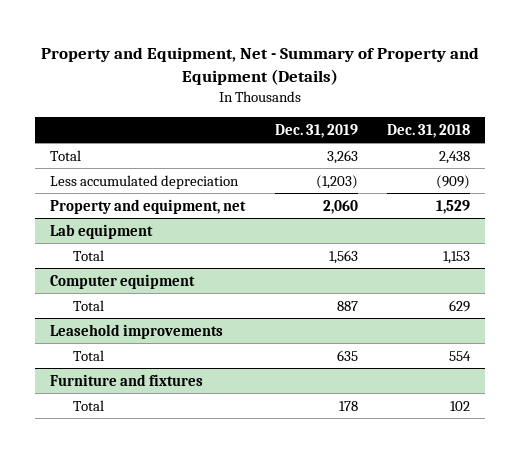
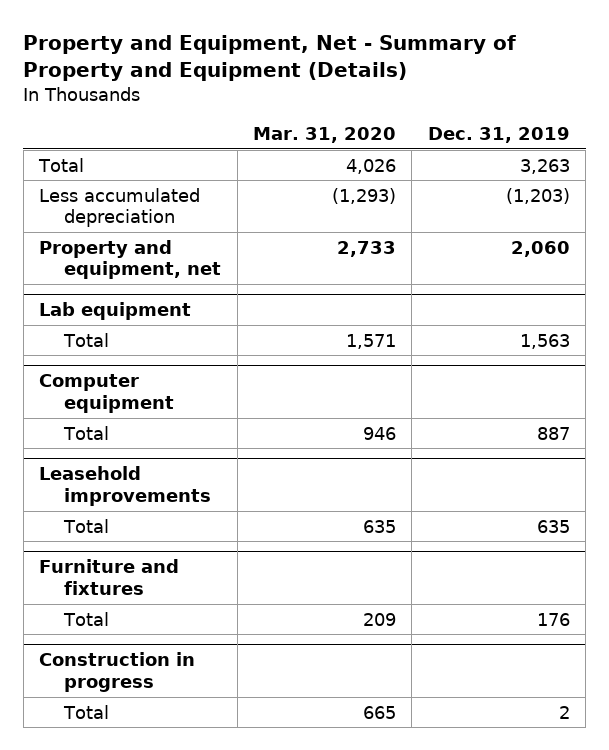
[387,123,471,138] Dec. 31, 2018 -> none
none -> [253,126,397,143] Mar. 31, 2020
[338,400,358,411] 178 -> [536,612,570,626] 176
none -> [39,652,196,692] Construction in progress
none -> [63,704,110,719] Total

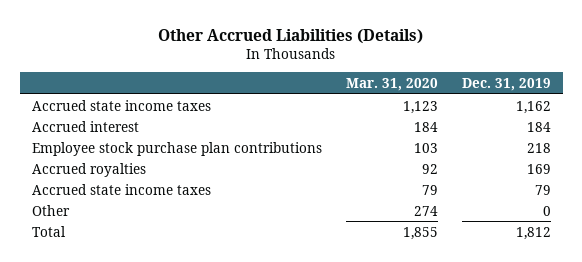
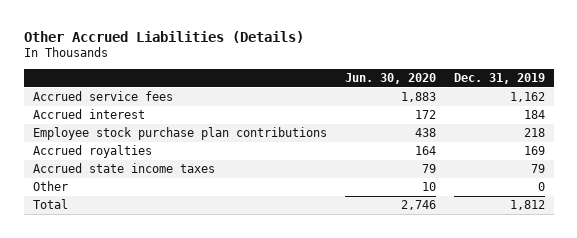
[345,77,438,91] Mar. 31, 2020 -> none
none -> [344,73,436,85] Jun. 30, 2020
[31,99,211,111] Accrued state income taxes -> [32,91,173,102] Accrued service fees

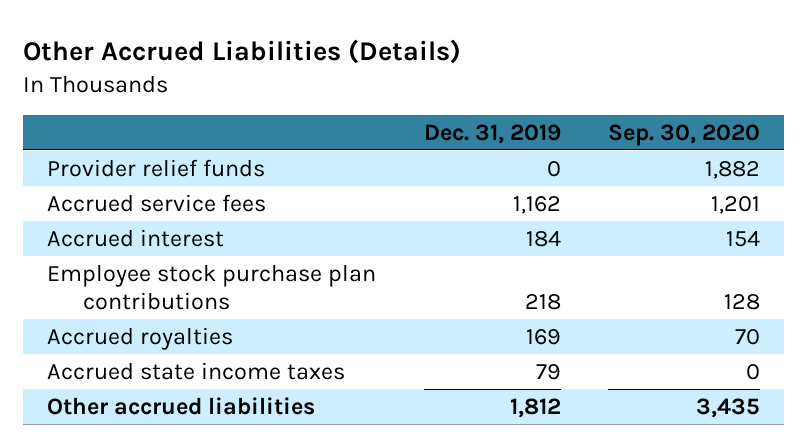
[344,73,436,85] Jun. 30, 2020 -> none
none -> [608,123,761,146] Sep. 30, 2020
none -> [47,158,266,177] Provider relief funds
[32,181,68,192] Other -> none
[32,199,68,210] Total -> [47,396,316,415] Other accrued liabilities

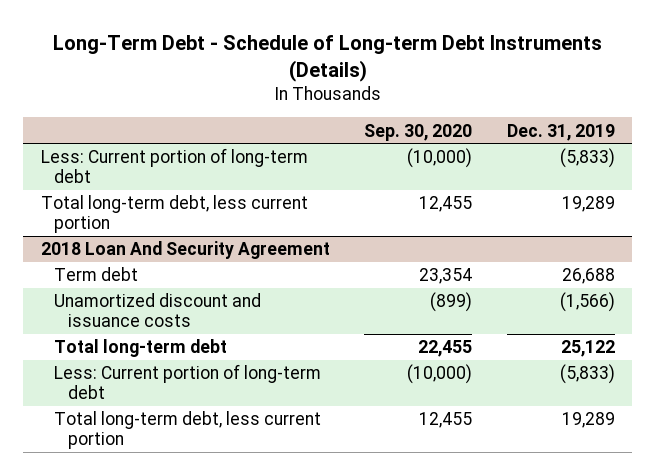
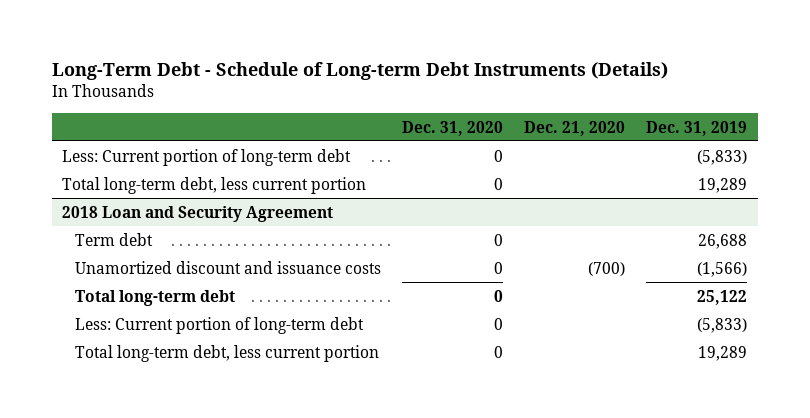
[364,123,473,141] Sep. 30, 2020 -> none
none -> [401,120,503,136] Dec. 31, 2020
none -> [524,120,626,136] Dec. 21, 2020
[40,241,330,260] 2018 Loan And Security Agreement -> [62,205,334,222] 2018 Loan and Security Agreement

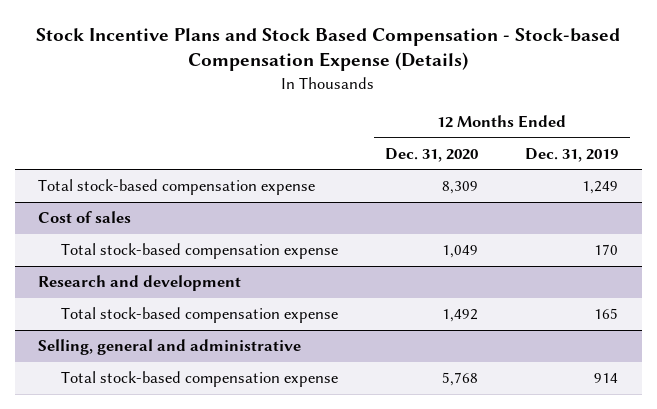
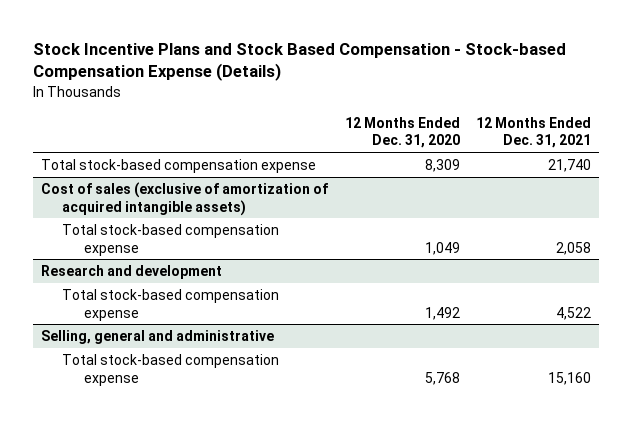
[525,147,619,162] Dec. 31, 2019 -> none
none -> [475,116,591,149] 12 Months Ended Dec. 31, 2021
[38,211,132,224] Cost of sales -> [41,181,329,216] Cost of sales (exclusive of amortization of acquired intangible assets)

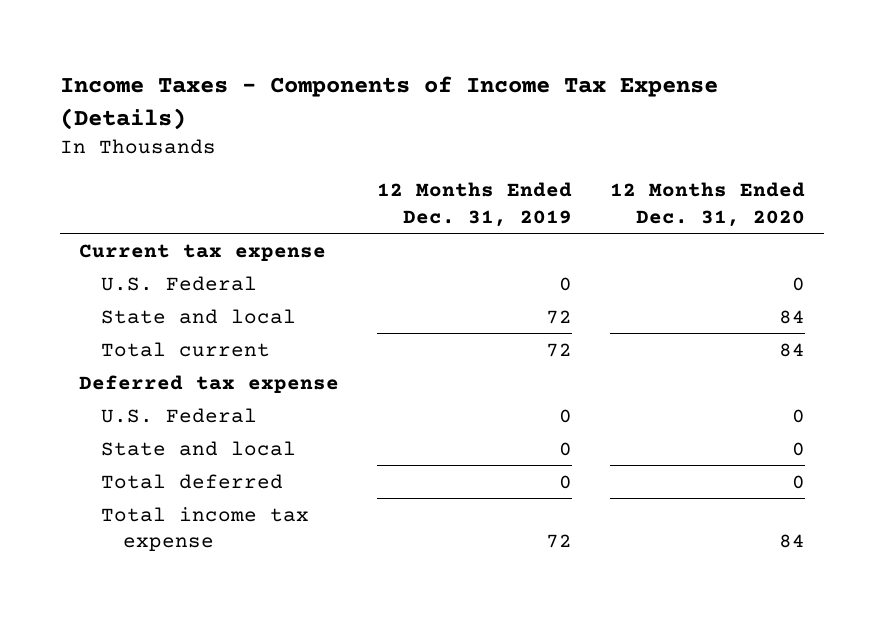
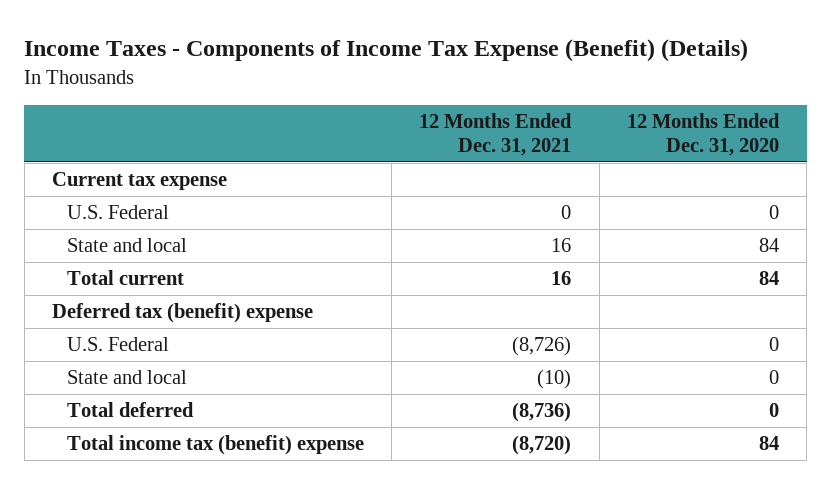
[60,76,719,130] Income Taxes - Components of Income Tax Expense (Details) -> [24,39,749,63] Income Taxes - Components of Income Tax Expense (Benefit) (Details)
[377,182,573,227] 12 Months Ended Dec. 31, 2019 -> none
none -> [419,112,573,156] 12 Months Ended Dec. 31, 2021
[79,374,340,393] Deferred tax expense -> [51,303,313,324] Deferred tax (benefit) expense
[100,506,309,552] Total income tax expense -> [66,435,364,456] Total income tax (benefit) expense

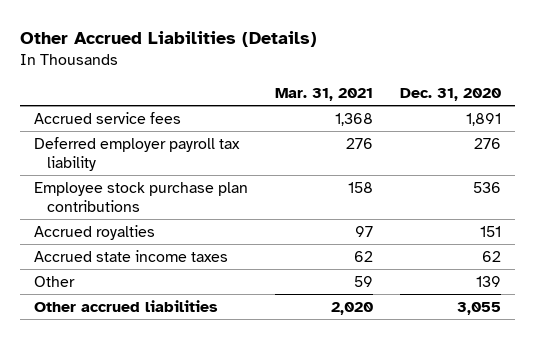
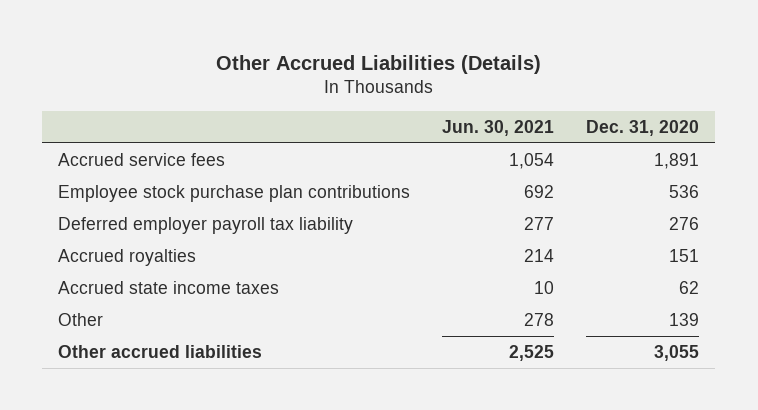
[274,87,373,101] Mar. 31, 2021 -> none
none -> [442,119,555,136] Jun. 30, 2021
[33,136,240,171] Deferred employer payroll tax liability -> [58,216,354,234] Deferred employer payroll tax liability

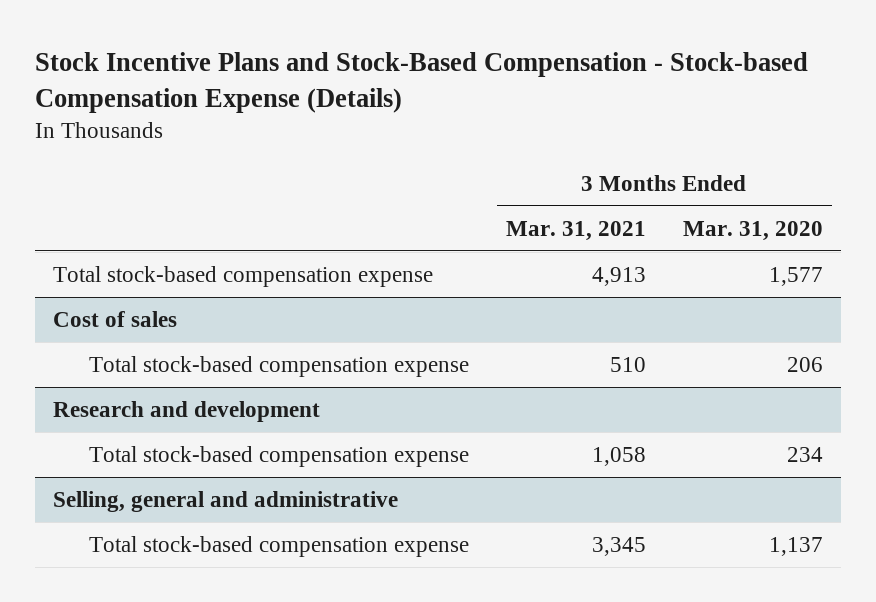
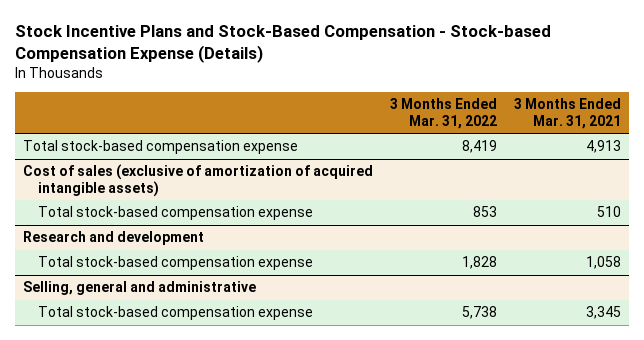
[682,220,823,241] Mar. 31, 2020 -> none
none -> [389,98,497,129] 3 Months Ended Mar. 31, 2022
[53,311,178,328] Cost of sales -> [22,164,373,197] Cost of sales (exclusive of amortization of acquired intangible assets)

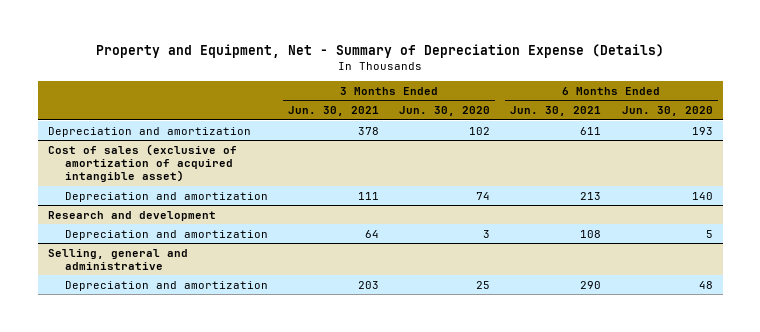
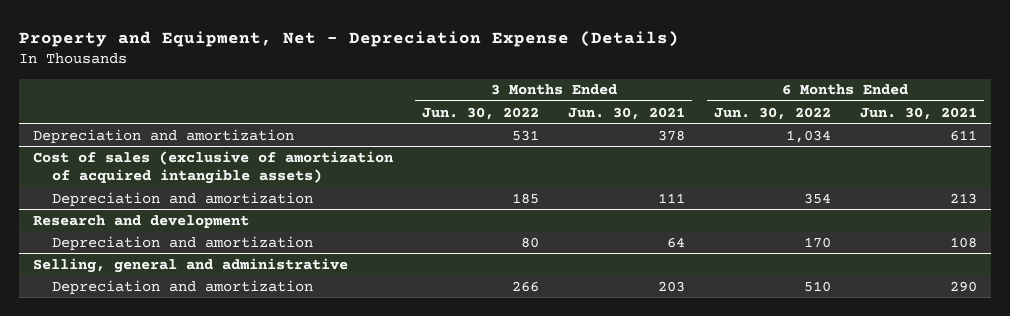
[96,44,665,59] Property and Equipment, Net - Summary of Depreciation Expense (Details) -> [18,30,679,47] Property and Equipment, Net - Depreciation Expense (Details)
[399,106,491,117] Jun. 30, 2020 -> none
[621,106,713,117] Jun. 30, 2020 -> none
none -> [422,106,540,120] Jun. 30, 2022
none -> [713,106,831,120] Jun. 30, 2022
[47,143,237,183] Cost of sales (exclusive of amortization of acquired intangible asset) -> [33,150,395,184] Cost of sales (exclusive of amortization of acquired intangible assets)

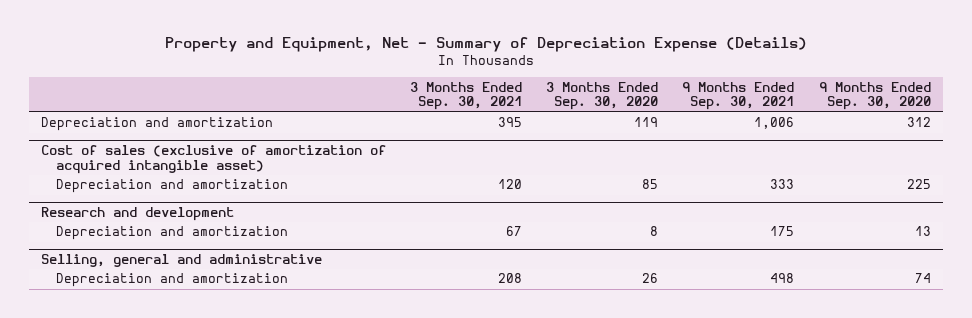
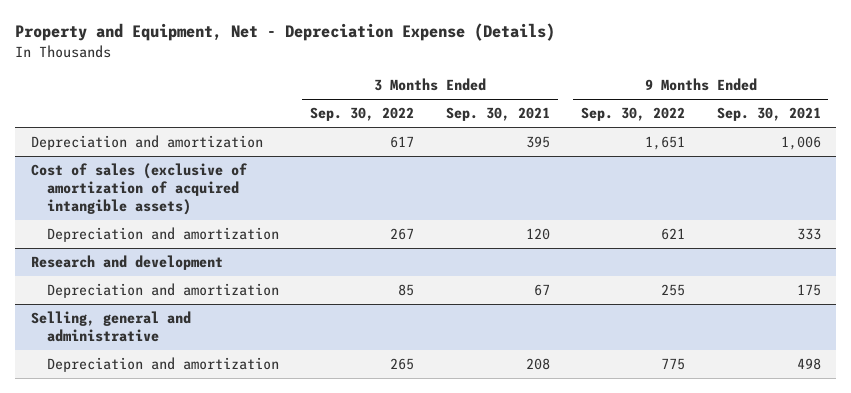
[164,37,807,53] Property and Equipment, Net - Summary of Depreciation Expense (Details) -> [14,23,555,42] Property and Equipment, Net - Depreciation Expense (Details)
[546,81,659,111] 3 Months Ended Sep. 30, 2020 -> none
[818,81,931,111] 9 Months Ended Sep. 30, 2020 -> none
none -> [310,107,415,122] Sep. 30, 2022
none -> [581,107,686,122] Sep. 30, 2022
[41,144,387,174] Cost of sales (exclusive of amortization of acquired intangible asset) -> [30,163,248,216] Cost of sales (exclusive of amortization of acquired intangible assets)

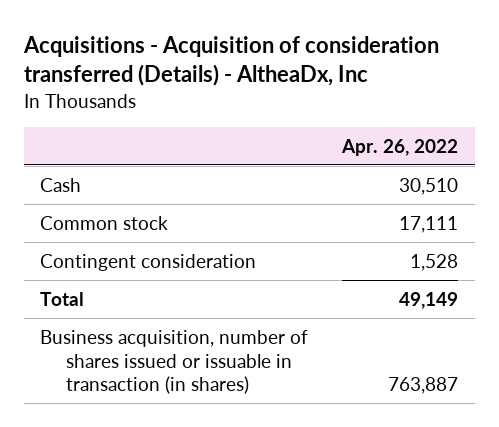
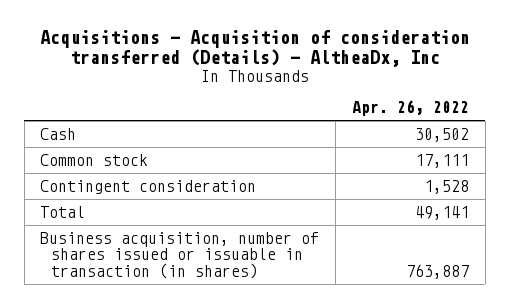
[399,177,459,195] 30,510 -> [414,127,469,142] 30,502
[399,291,459,309] 49,149 -> [414,205,469,220] 49,141

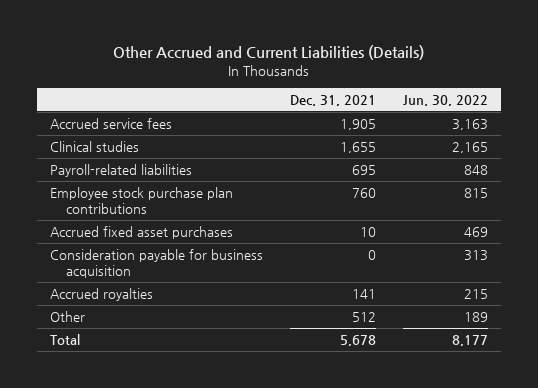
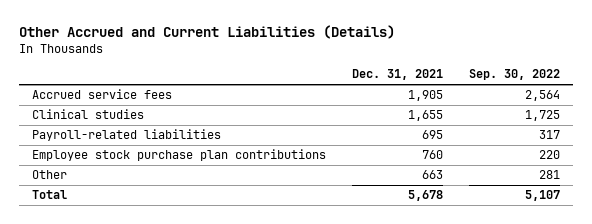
[402,94,488,106] Jun. 30, 2022 -> none
none -> [469,69,561,81] Sep. 30, 2022
[50,225,234,239] Accrued fixed asset purchases -> none
[50,248,264,279] Consideration payable for business acquisition -> none
[50,287,154,301] Accrued royalties -> none
[352,311,377,322] 512 -> [421,170,443,180] 663

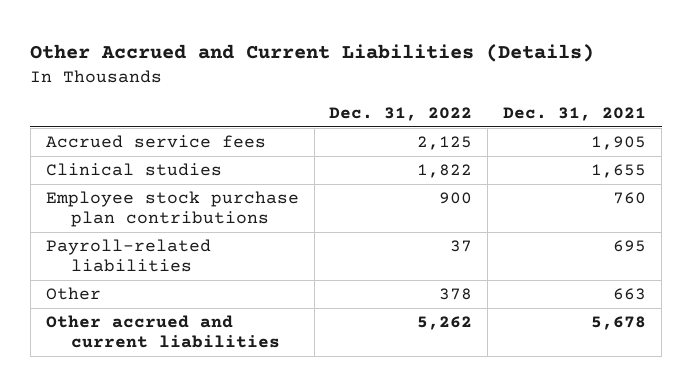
[469,69,561,81] Sep. 30, 2022 -> none
none -> [329,107,473,122] Dec. 31, 2022
[31,129,221,142] Payroll-related liabilities -> [45,238,211,273] Payroll-related liabilities
[31,190,67,200] Total -> [45,314,281,349] Other accrued and current liabilities

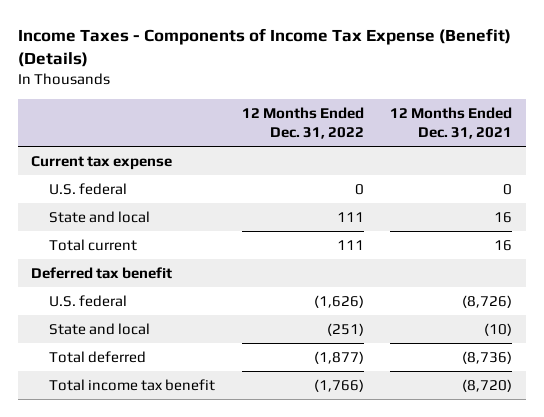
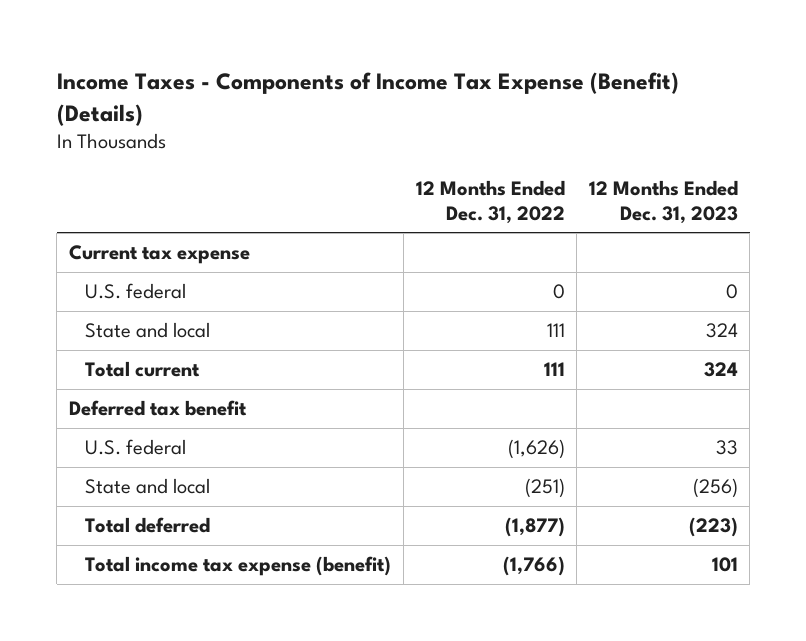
[390,106,513,139] 12 Months Ended Dec. 31, 2021 -> none
none -> [588,180,738,224] 12 Months Ended Dec. 31, 2023
[49,378,216,391] Total income tax benefit -> [85,556,392,577] Total income tax expense (benefit)

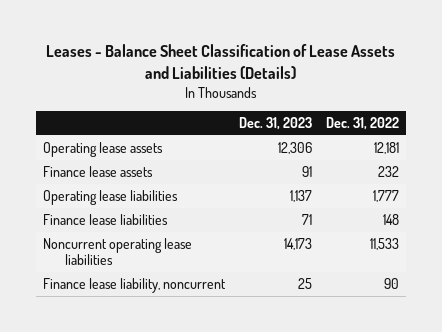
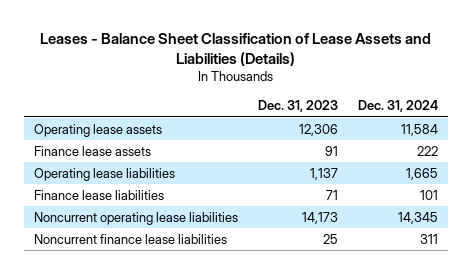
[326,117,400,131] Dec. 31, 2022 -> none
none -> [357,100,438,113] Dec. 31, 2024
[42,277,226,293] Finance lease liability, noncurrent -> [33,233,227,244] Noncurrent finance lease liabilities

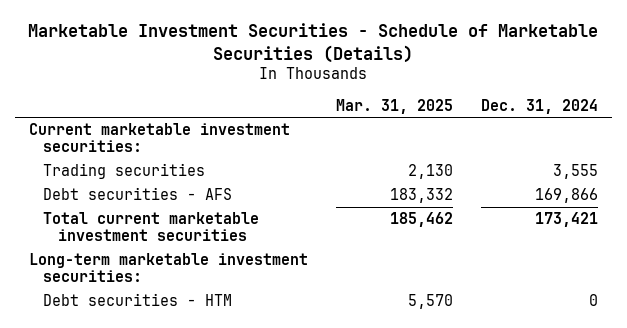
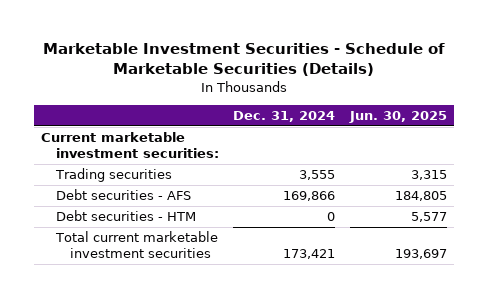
[335,98,453,114] Mar. 31, 2025 -> none
none -> [348,111,447,124] Jun. 30, 2025
[28,253,308,283] Long-term marketable investment securities: -> none
[43,212,260,242] Total current marketable investment securities -> [54,231,218,259] Total current marketable investment securities

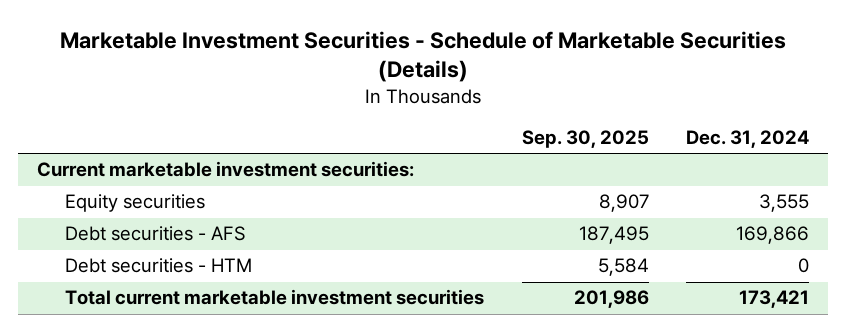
[348,111,447,124] Jun. 30, 2025 -> none
none -> [521,130,649,149] Sep. 30, 2025
[54,168,172,183] Trading securities -> [65,194,206,213] Equity securities

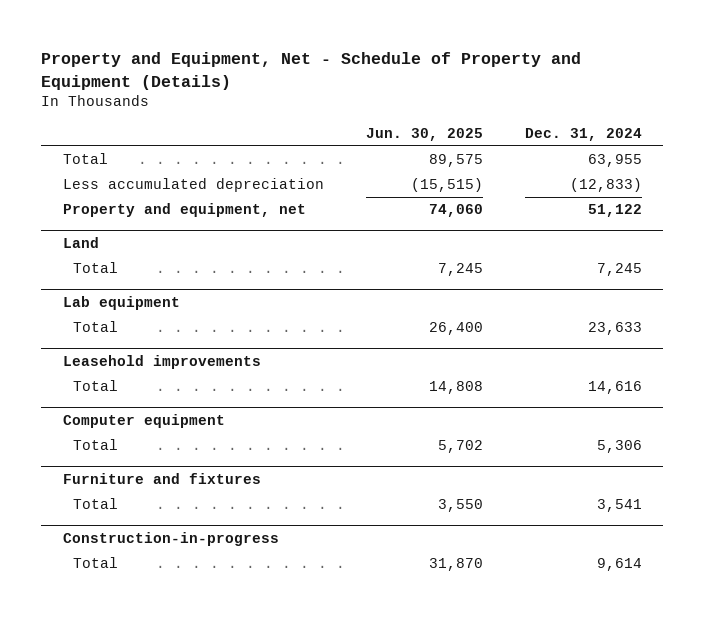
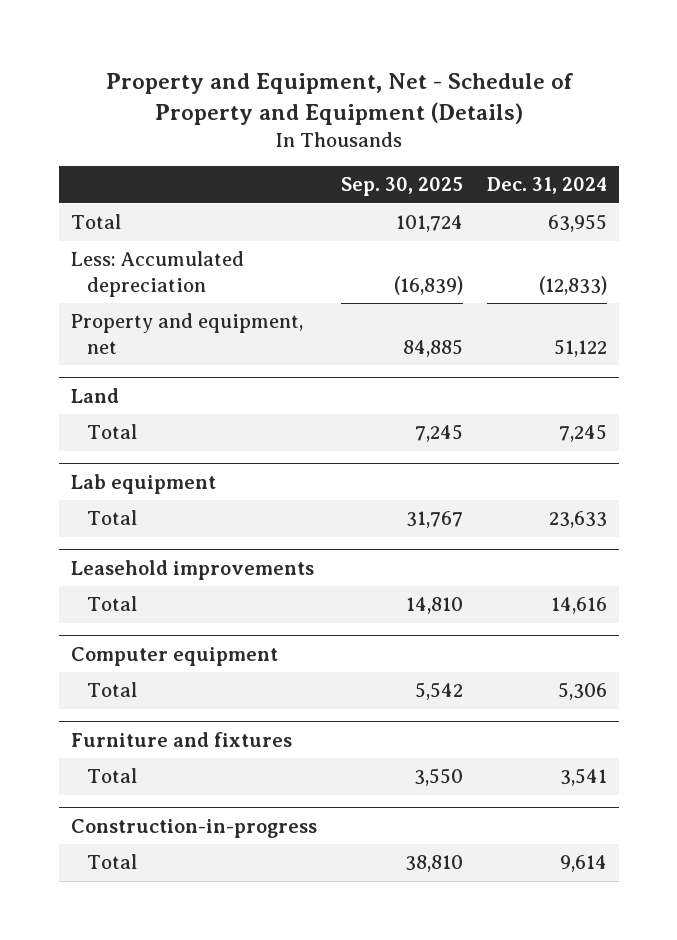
[365,127,483,141] Jun. 30, 2025 -> none
none -> [340,177,463,197] Sep. 30, 2025
[62,178,324,193] Less accumulated depreciation -> [70,251,244,297] Less: Accumulated depreciation

